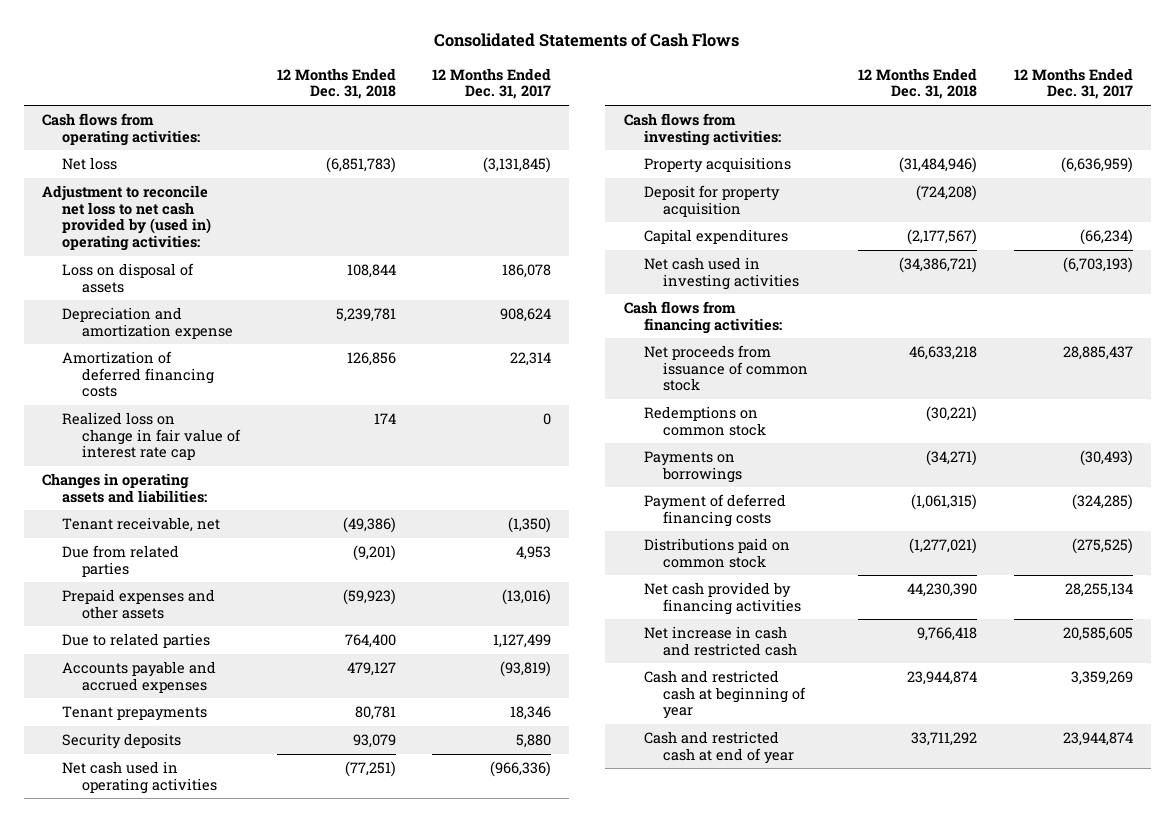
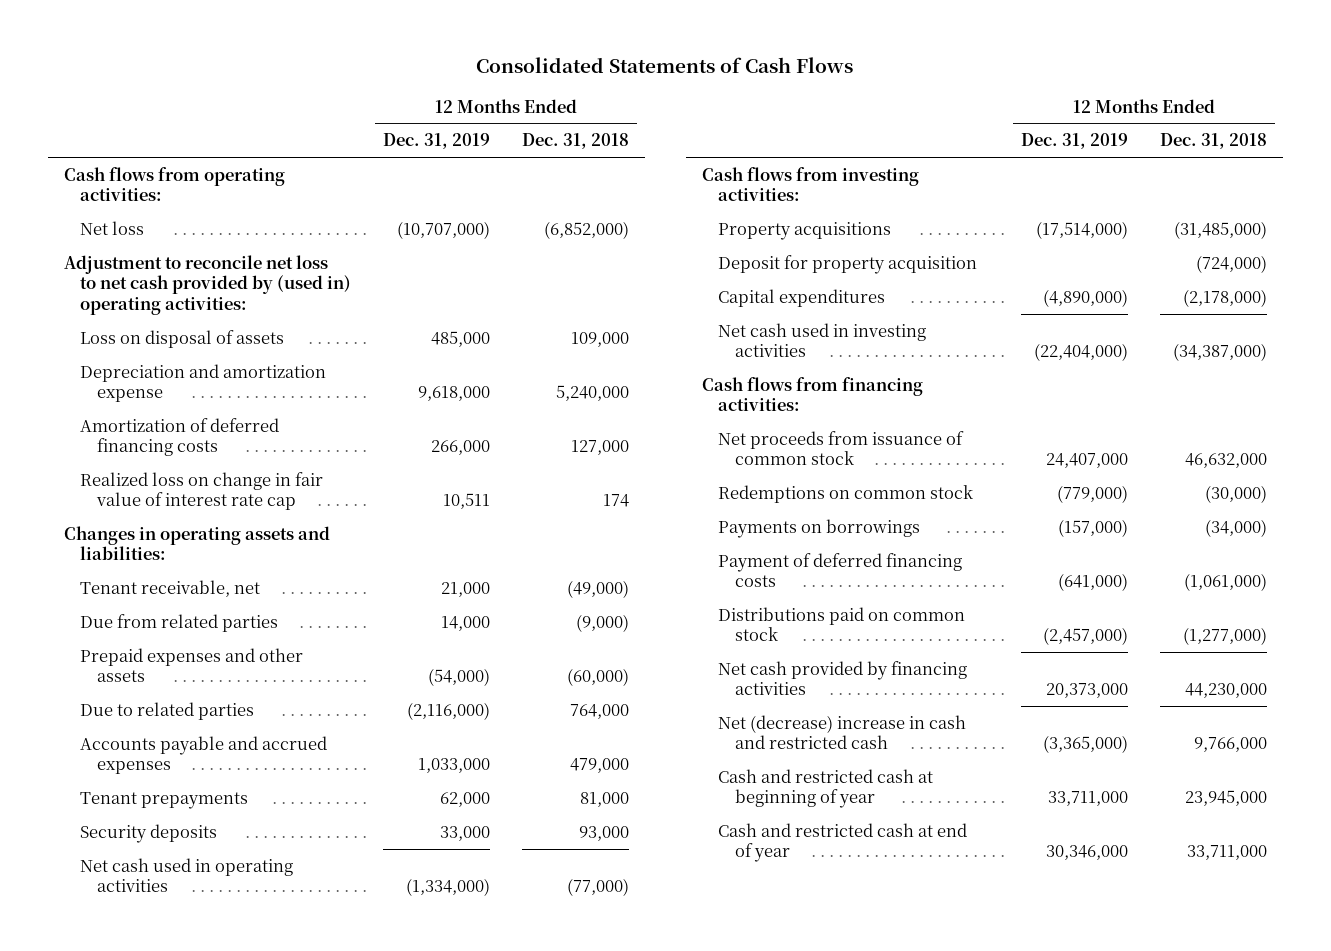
[432,67,552,100] 12 Months Ended Dec. 31, 2017 -> none
none -> [383,133,491,150] Dec. 31, 2019
[325,157,396,174] (6,851,783) -> [543,220,629,239] (6,852,000)
[346,264,396,279] 108,844 -> [570,331,629,347] 109,000
[335,308,396,323] 5,239,781 -> [555,385,629,402] 5,240,000
[346,352,396,367] 126,856 -> [570,440,629,456] 127,000
[342,517,396,534] (49,386) -> [566,579,629,598] (49,000)
[352,545,396,562] (9,201) -> [575,613,629,632] (9,000)
[342,589,396,606] (59,923) -> [566,668,629,687] (60,000)
[344,634,396,649] 764,400 -> [569,703,629,719] 764,000
[346,662,396,677] 479,127 -> [569,758,629,774] 479,000
[354,706,396,721] 80,781 -> [579,791,629,807] 81,000
[352,734,396,749] 93,079 -> [578,825,629,841] 93,000
[344,761,396,778] (77,251) -> [566,878,629,897] (77,000)
[898,157,977,174] (31,484,946) -> [1174,220,1268,239] (31,485,000)
[915,185,977,202] (724,208) -> [1196,254,1268,273] (724,000)
[906,229,977,246] (2,177,567) -> [1183,288,1268,307] (2,178,000)
[898,257,977,274] (34,386,721) -> [1173,343,1268,362] (34,387,000)
[908,346,977,361] 46,633,218 -> [1185,453,1268,469] 46,632,000
[925,406,977,423] (30,221) -> [1205,484,1268,503] (30,000)
[925,450,977,467] (34,271) -> [1205,518,1268,537] (34,000)
[910,494,977,511] (1,061,315) -> [1184,573,1268,592] (1,061,000)
[908,538,977,555] (1,277,021) -> [1183,627,1268,646] (1,277,000)
[906,583,977,598] 44,230,390 -> [1185,683,1268,699] 44,230,000
[643,626,798,656] Net increase in cash and restricted cash -> [718,714,967,750] Net (decrease) increase in cash and restricted cash
[916,627,977,642] 9,766,418 -> [1194,737,1268,753] 9,766,000
[906,671,977,686] 23,944,874 -> [1185,790,1268,807] 23,945,000
[910,732,977,747] 33,711,292 -> [1187,845,1268,861] 33,711,000

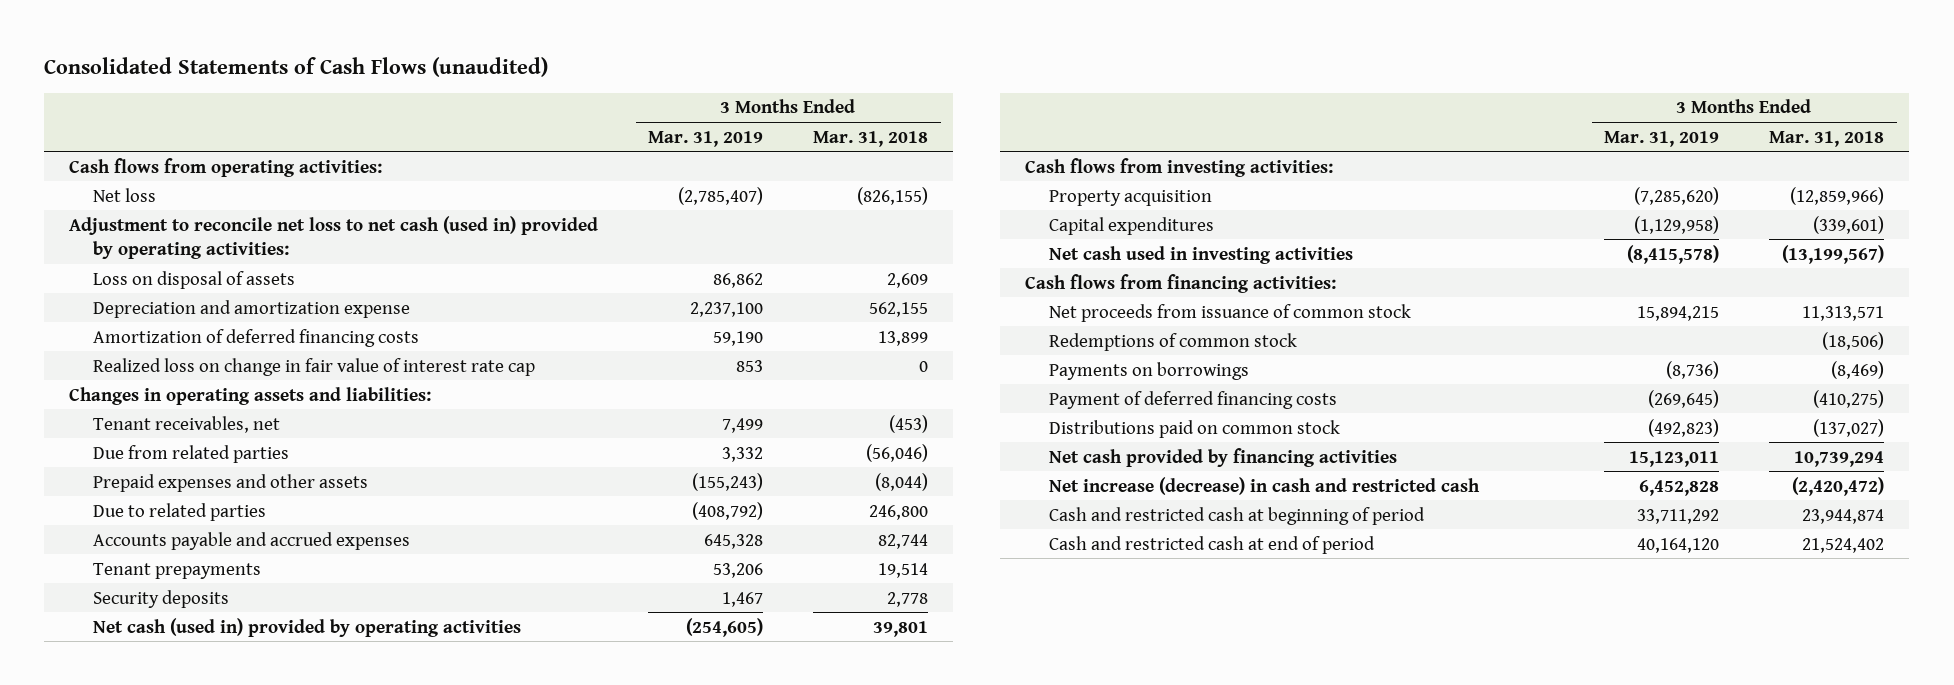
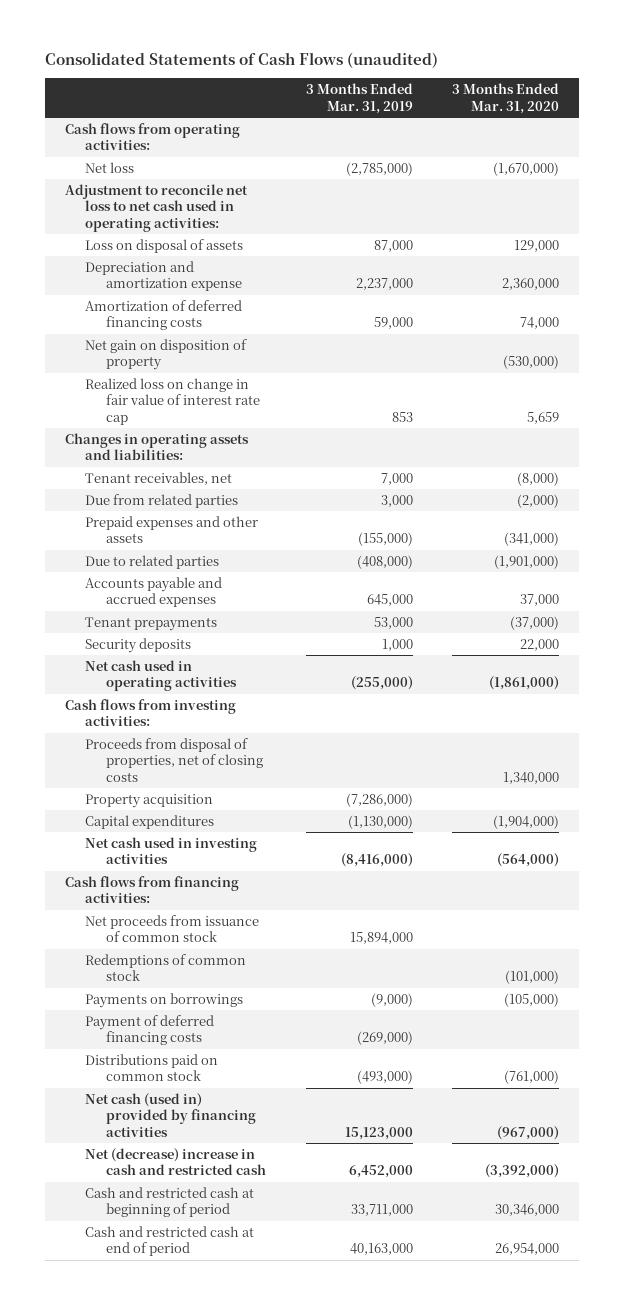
[813,130,929,147] Mar. 31, 2018 -> none
none -> [451,83,559,114] 3 Months Ended Mar. 31, 2020
[678,186,764,205] (2,785,407) -> [345,162,413,177] (2,785,000)
[69,215,599,259] Adjustment to reconcile net loss to net cash (used in) provided by operating activities: -> [64,184,248,232] Adjustment to reconcile net loss to net cash used in operating activities:
[713,272,764,288] 86,862 -> [373,240,413,253] 87,000
[690,301,764,317] 2,237,100 -> [355,278,413,291] 2,237,000
[713,330,764,346] 59,190 -> [373,317,413,330] 59,000
none -> [85,339,248,371] Net gain on disposition of property
[722,417,764,433] 7,499 -> [380,473,413,486] 7,000
[722,446,764,462] 3,332 -> [380,495,413,508] 3,000
[692,472,764,491] (155,243) -> [357,532,413,547] (155,000)
[692,501,764,520] (408,792) -> [356,555,413,570] (408,000)
[704,533,764,549] 645,328 -> [366,594,413,607] 645,000
[713,562,764,578] 53,206 -> [373,617,413,630] 53,000
[722,591,764,607] 1,467 -> [381,639,413,652] 1,000
[92,617,521,637] Net cash (used in) provided by operating activities -> [85,660,238,692] Net cash used in operating activities
[686,617,764,637] (254,605) -> [350,676,413,691] (255,000)
none -> [85,738,264,782] Proceeds from disposal of properties, net of closing costs
[1634,186,1720,205] (7,285,620) -> [345,793,413,808] (7,286,000)
[1634,215,1720,234] (1,129,958) -> [347,815,413,830] (1,130,000)
[1627,244,1720,264] (8,415,578) -> [340,853,413,868] (8,416,000)
[1637,305,1720,321] 15,894,215 -> [349,932,413,945] 15,894,000
[1666,360,1720,379] (8,736) -> [370,993,413,1008] (9,000)
[1648,389,1720,408] (269,645) -> [356,1031,413,1046] (269,000)
[1648,418,1720,437] (492,823) -> [356,1070,413,1085] (493,000)
[1048,447,1397,467] Net cash provided by financing activities -> [85,1093,257,1137] Net cash (used in) provided by financing activities
[1629,450,1720,467] 15,123,011 -> [344,1126,413,1140] 15,123,000
[1048,476,1480,495] Net increase (decrease) in cash and restricted cash -> [85,1148,267,1176] Net (decrease) increase in cash and restricted cash
[1639,479,1720,496] 6,452,828 -> [348,1165,413,1179] 6,452,000
[1637,508,1720,524] 33,711,292 -> [350,1204,413,1217] 33,711,000
[1637,537,1720,553] 40,164,120 -> [349,1243,413,1256] 40,163,000

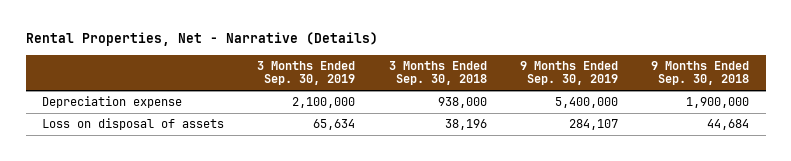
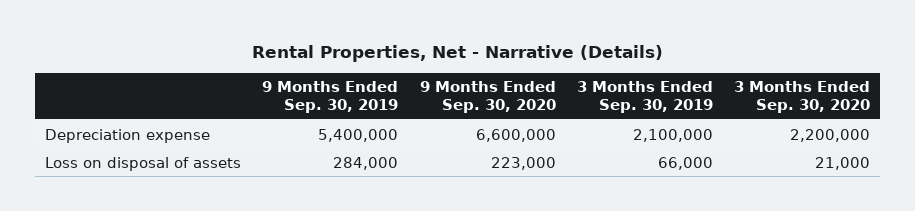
[388,60,487,86] 3 Months Ended Sep. 30, 2018 -> none
[651,60,750,86] 9 Months Ended Sep. 30, 2018 -> none
none -> [419,81,556,114] 9 Months Ended Sep. 30, 2020
none -> [733,81,870,114] 3 Months Ended Sep. 30, 2020
[313,119,356,131] 65,634 -> [657,156,713,170] 66,000
[568,119,618,131] 284,107 -> [333,156,399,170] 284,000

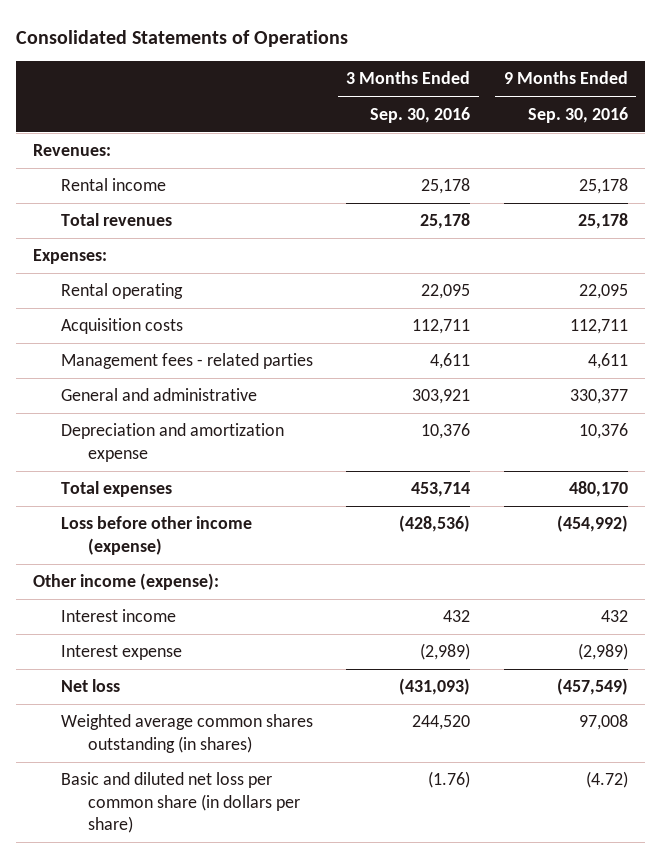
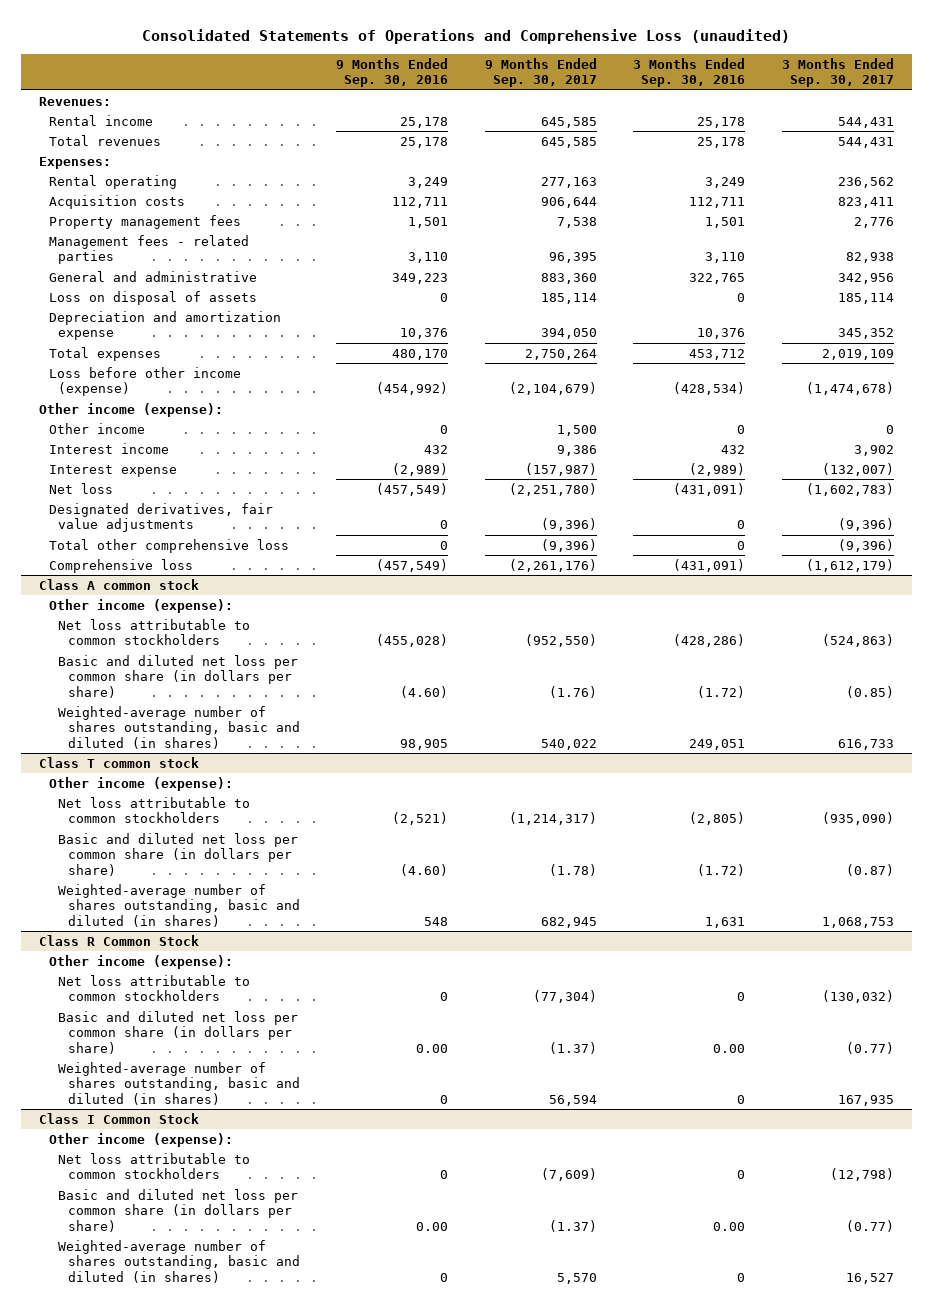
[16,29,349,47] Consolidated Statements of Operations -> [142,29,791,45] Consolidated Statements of Operations and Comprehensive Loss (unaudited)
none -> [484,57,597,88] 9 Months Ended Sep. 30, 2017
none -> [781,57,894,88] 3 Months Ended Sep. 30, 2017
[421,284,471,300] 22,095 -> [705,176,746,188] 3,249
[578,284,628,300] 22,095 -> [408,176,449,188] 3,249
none -> [48,214,241,229] Property management fees
[430,353,471,370] 4,611 -> [705,252,746,264] 3,110
[587,353,628,370] 4,611 -> [408,252,449,264] 3,110
[412,389,471,405] 303,921 -> [689,272,746,284] 322,765
[569,389,628,405] 330,377 -> [392,272,449,284] 349,223
none -> [48,290,257,305] Loss on disposal of assets
[411,482,471,498] 453,714 -> [689,348,746,360] 453,712
[399,515,471,533] (428,536) -> [673,382,746,396] (428,534)
none -> [48,422,145,434] Other income
[60,714,313,753] Weighted average common shares outstanding (in shares) -> none
[399,678,471,696] (431,093) -> [673,482,746,496] (431,091)
none -> [48,502,273,533] Designated derivatives, fair value adjustments
none -> [48,538,289,553] Total other comprehensive loss
none -> [48,558,193,573] Comprehensive loss
none -> [38,578,199,590] Class A common stock
none -> [48,598,233,613] Other income (expense):
none -> [58,618,251,646] Net loss attributable to common stockholders
[428,771,471,789] (1.76) -> [697,685,746,698] (1.72)
[585,771,628,789] (4.72) -> [400,685,449,698] (4.60)
none -> [58,705,300,749] Weighted-average number of shares outstanding, basic and diluted (in shares)
none -> [38,756,199,768] Class T common stock
none -> [48,776,233,791] Other income (expense):
none -> [58,796,251,824] Net loss attributable to common stockholders
none -> [58,832,299,876] Basic and diluted net loss per common share (in dollars per share)
none -> [58,883,300,927] Weighted-average number of shares outstanding, basic and diluted (in shares)
none -> [38,934,199,946] Class R Common Stock
none -> [48,954,233,969] Other income (expense):
none -> [58,974,251,1002] Net loss attributable to common stockholders
none -> [58,1010,299,1054] Basic and diluted net loss per common share (in dollars per share)
none -> [58,1061,300,1105] Weighted-average number of shares outstanding, basic and diluted (in shares)
none -> [38,1112,199,1124] Class I Common Stock
none -> [48,1132,233,1147] Other income (expense):
none -> [58,1152,251,1180] Net loss attributable to common stockholders
none -> [58,1188,299,1232] Basic and diluted net loss per common share (in dollars per share)
none -> [58,1239,300,1283] Weighted-average number of shares outstanding, basic and diluted (in shares)

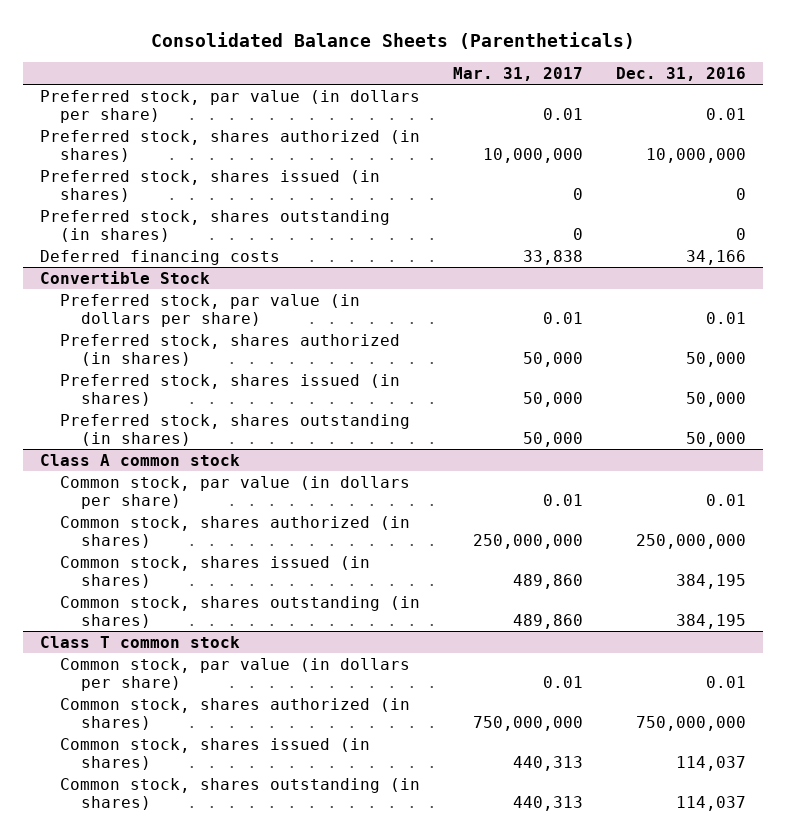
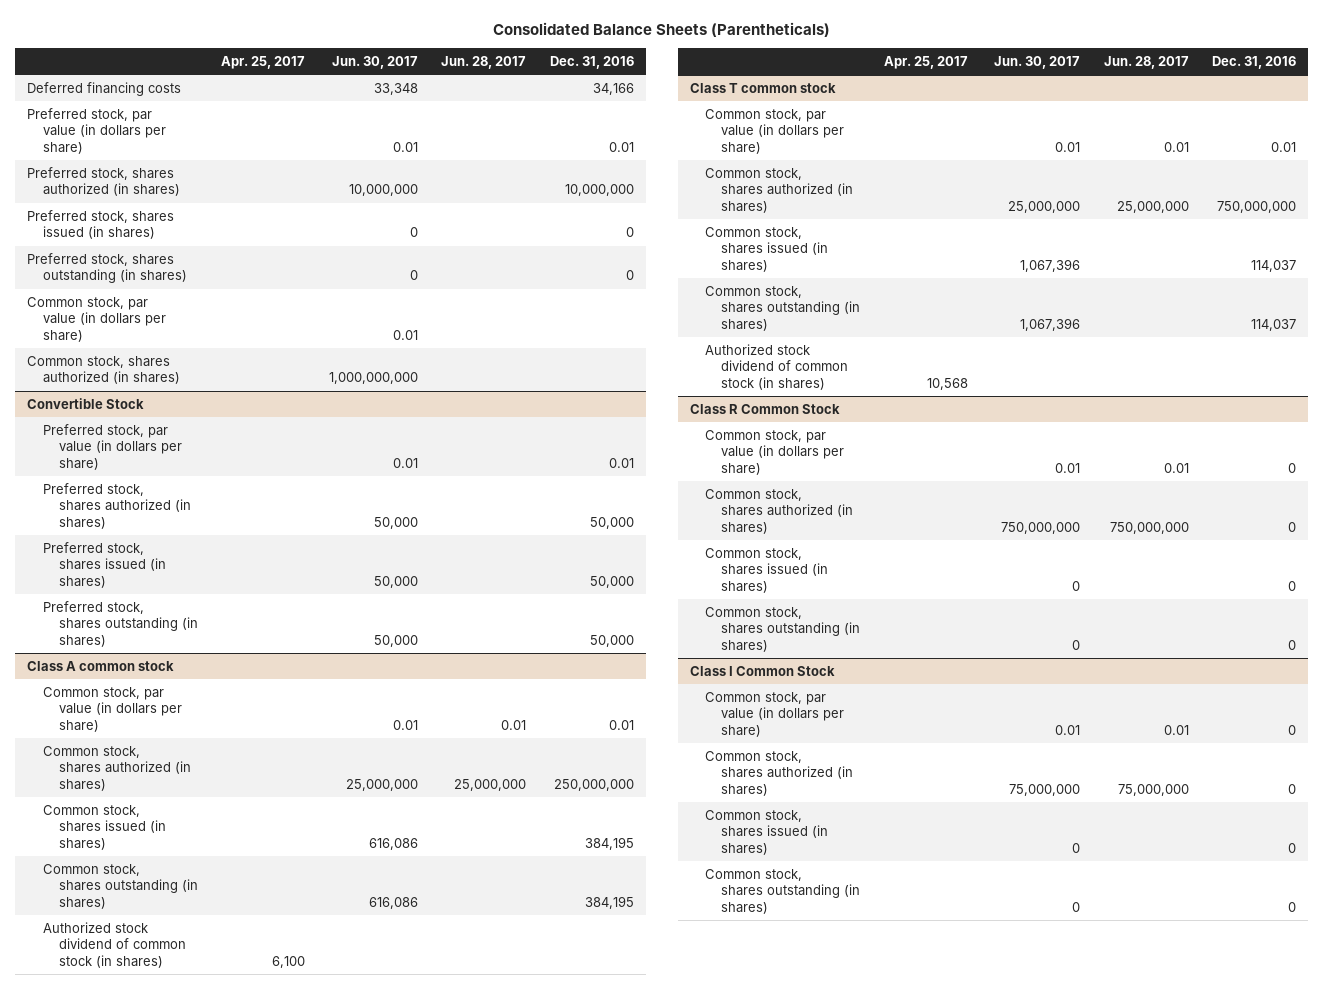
[453,66,584,81] Mar. 31, 2017 -> none
none -> [221,55,306,69] Apr. 25, 2017
none -> [331,55,418,69] Jun. 30, 2017
none -> [441,55,527,69] Jun. 28, 2017
[39,249,280,265] Deferred financing costs -> [27,81,182,96] Deferred financing costs
none -> [27,296,166,342] Common stock, par value (in dollars per share)
none -> [27,355,180,385] Common stock, shares authorized (in shares)
none -> [42,921,186,968] Authorized stock dividend of common stock (in shares)
none -> [705,343,849,390] Authorized stock dividend of common stock (in shares)
none -> [689,403,840,414] Class R Common Stock
none -> [705,429,845,475] Common stock, par value (in dollars per share)
none -> [705,488,854,534] Common stock, shares authorized (in shares)
none -> [705,547,829,593] Common stock, shares issued (in shares)
none -> [705,606,861,652] Common stock, shares outstanding (in shares)
none -> [689,665,835,676] Class I Common Stock
none -> [705,691,845,737] Common stock, par value (in dollars per share)
none -> [705,750,854,796] Common stock, shares authorized (in shares)
none -> [705,809,829,855] Common stock, shares issued (in shares)
none -> [705,868,861,914] Common stock, shares outstanding (in shares)

